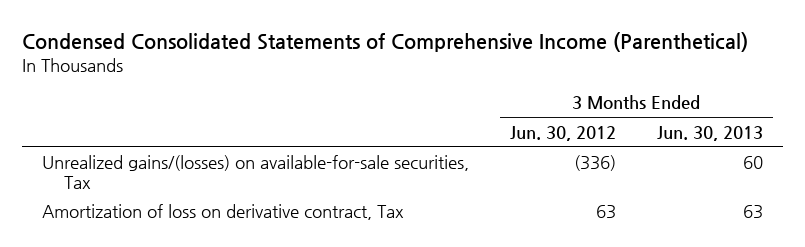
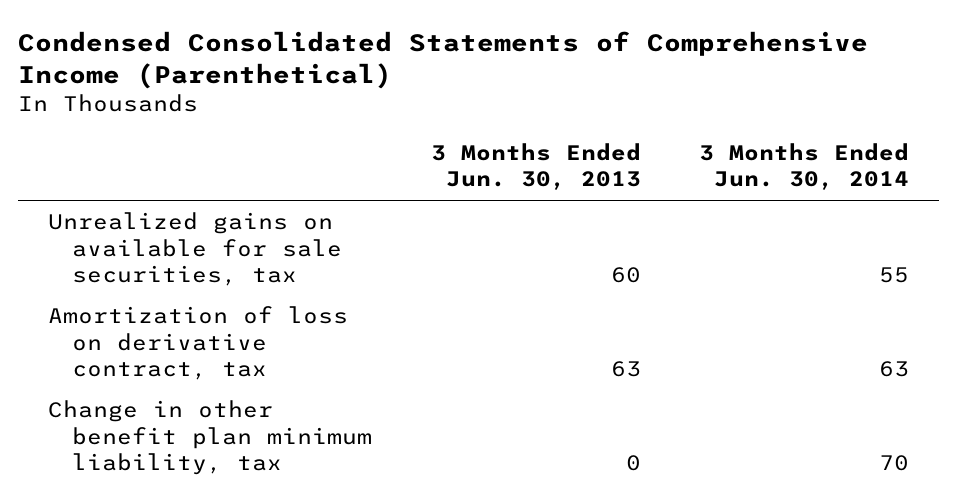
[510,125,617,141] Jun. 30, 2012 -> none
none -> [699,143,910,191] 3 Months Ended Jun. 30, 2014
[42,154,470,189] Unrealized gains/(losses) on available-for-sale securities, Tax -> [47,212,343,286] Unrealized gains on available for sale securities, tax
[42,203,405,220] Amortization of loss on derivative contract, Tax -> [47,306,348,380] Amortization of loss on derivative contract, tax
none -> [47,400,373,475] Change in other benefit plan minimum liability, tax

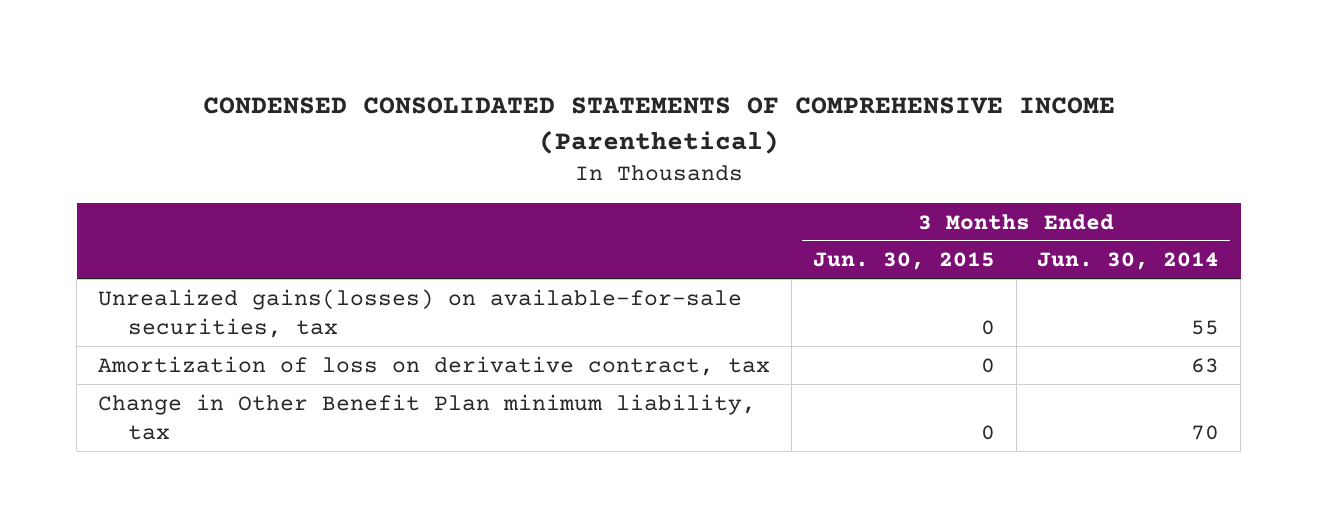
[18,30,869,90] Condensed Consolidated Statements of Comprehensive Income (Parenthetical) -> [202,96,1115,154] CONDENSED CONSOLIDATED STATEMENTS OF COMPREHENSIVE INCOME (Parenthetical)
[430,143,641,191] 3 Months Ended Jun. 30, 2013 -> none
none -> [812,252,995,271] Jun. 30, 2015
[47,212,343,286] Unrealized gains on available for sale securities, tax -> [97,288,742,338] Unrealized gains(losses) on available-for-sale securities, tax
[47,400,373,475] Change in other benefit plan minimum liability, tax -> [97,393,756,440] Change in Other Benefit Plan minimum liability, tax

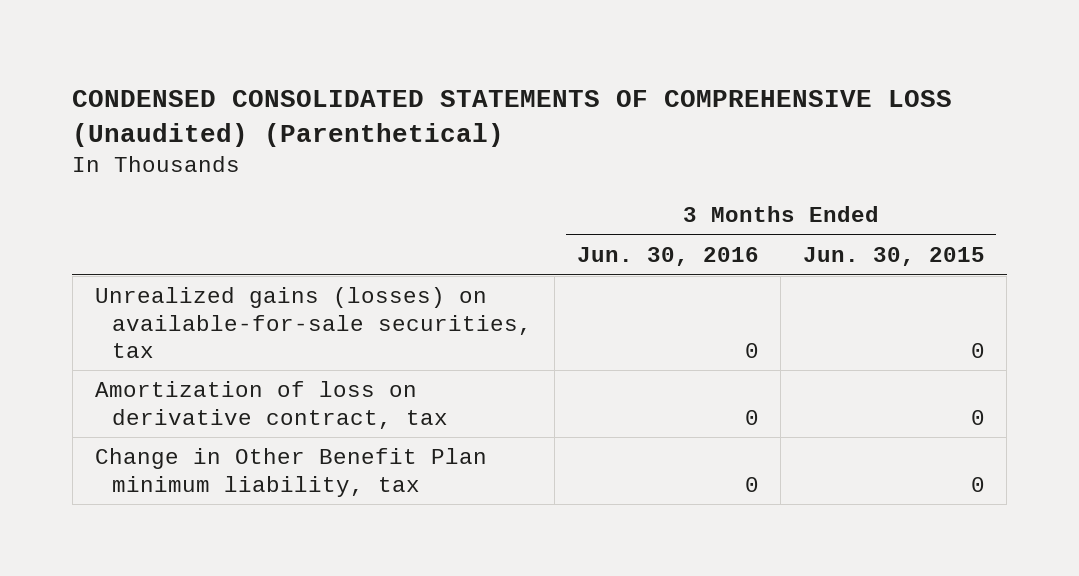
[202,96,1115,154] CONDENSED CONSOLIDATED STATEMENTS OF COMPREHENSIVE INCOME (Parenthetical) -> [72,90,953,148] CONDENSED CONSOLIDATED STATEMENTS OF COMPREHENSIVE LOSS (Unaudited) (Parenthetical)
[1037,252,1220,271] Jun. 30, 2014 -> none
none -> [576,247,759,267] Jun. 30, 2016
[97,288,742,338] Unrealized gains(losses) on available-for-sale securities, tax -> [94,287,533,358] Unrealized gains (losses) on available-for-sale securities, tax

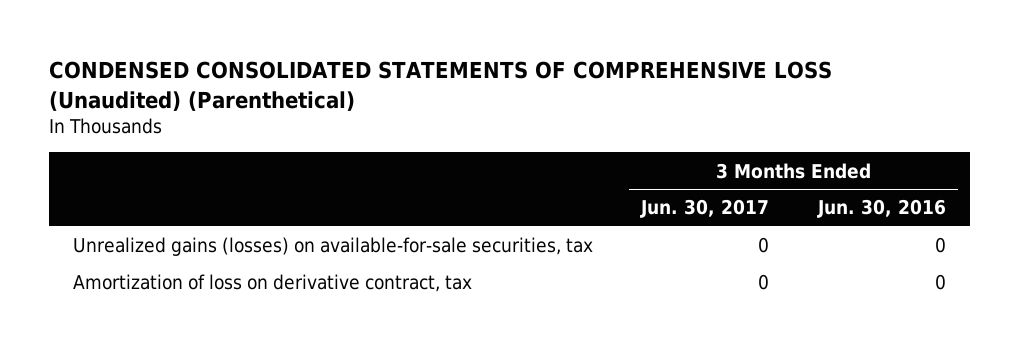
[802,247,985,267] Jun. 30, 2015 -> none
none -> [640,199,770,219] Jun. 30, 2017
[94,448,487,497] Change in Other Benefit Plan minimum liability, tax -> none

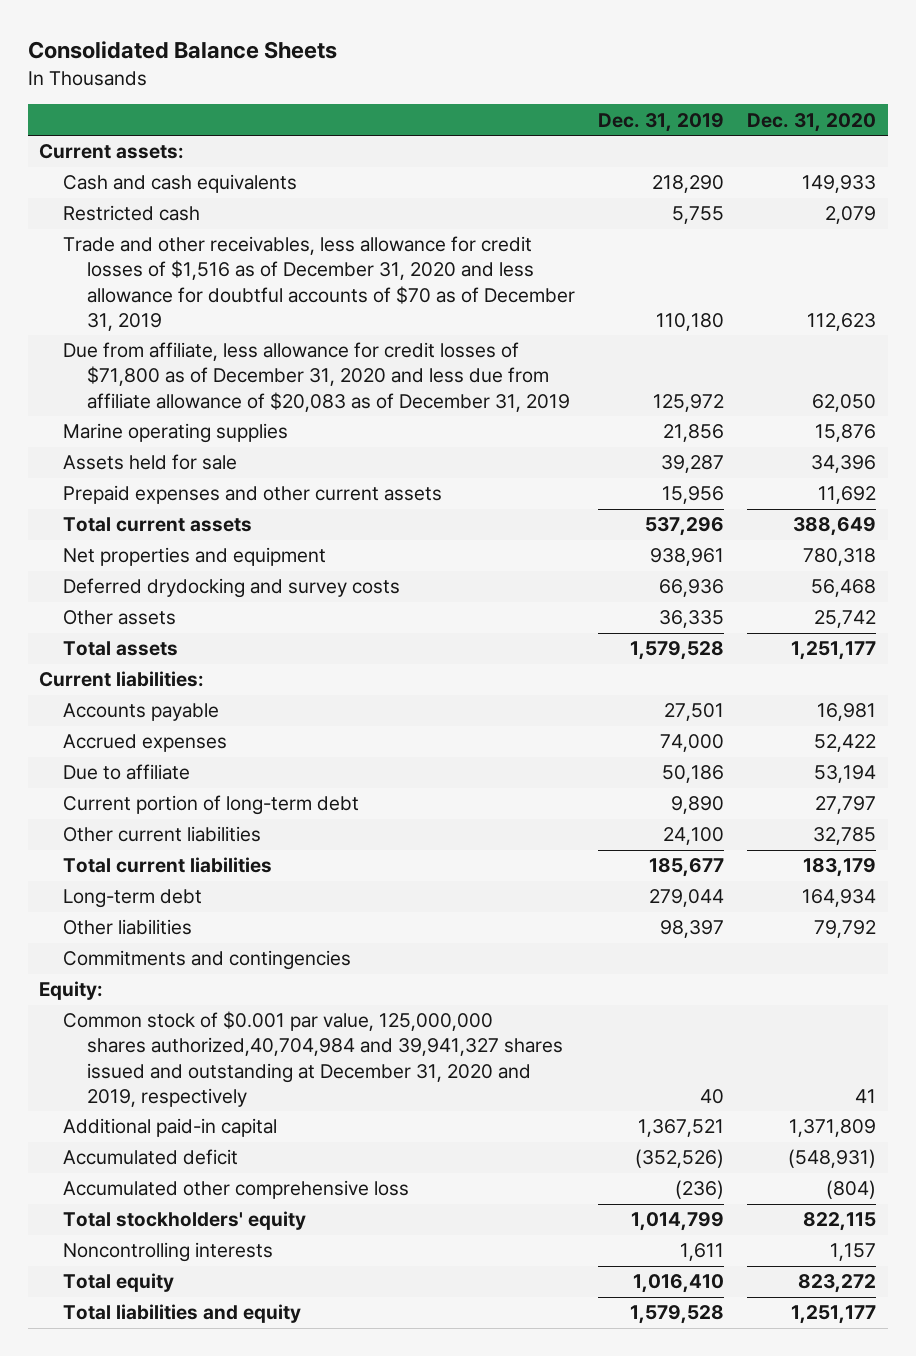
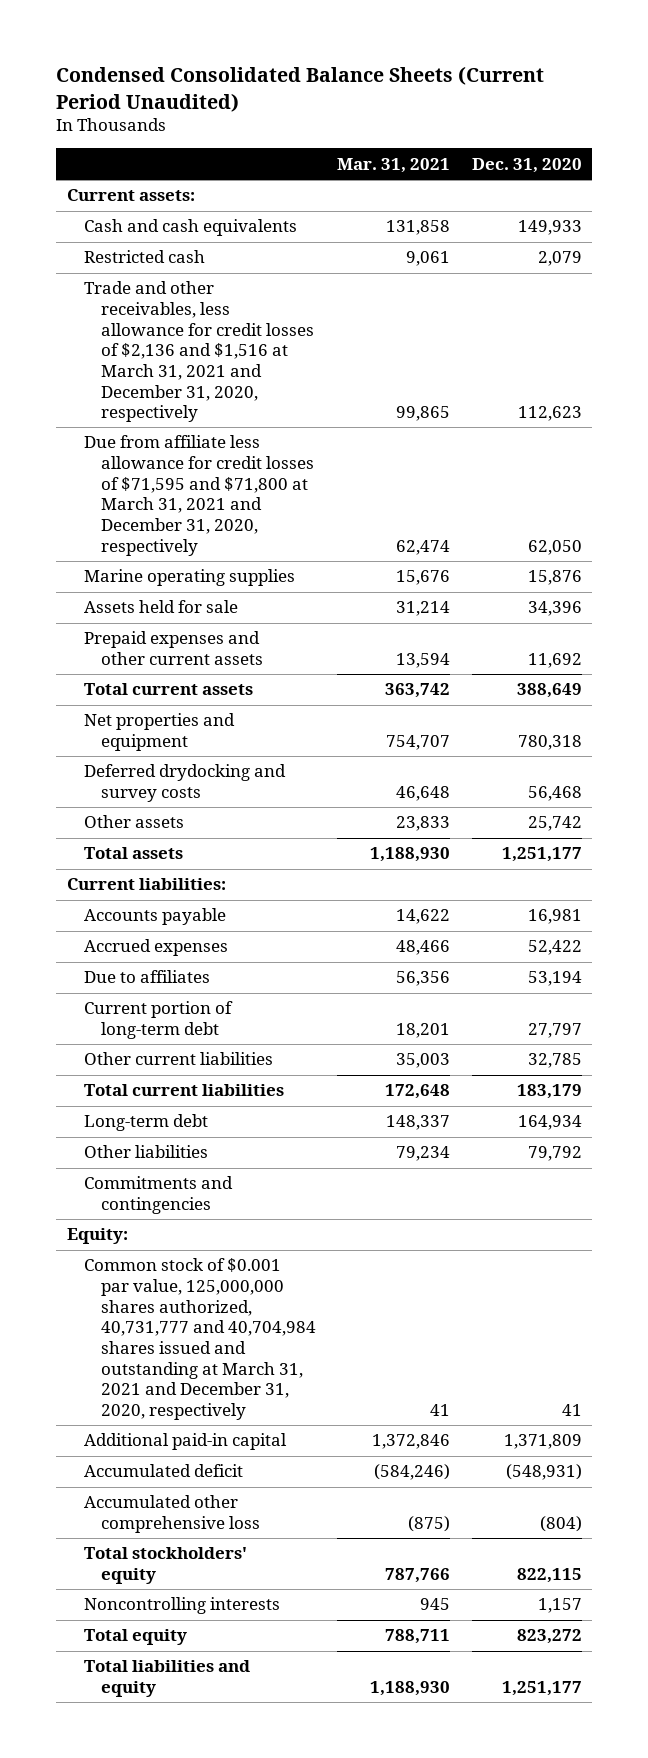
[27,41,337,60] Consolidated Balance Sheets -> [56,66,545,112] Condensed Consolidated Balance Sheets (Current Period Unaudited)
[598,112,725,132] Dec. 31, 2019 -> none
none -> [337,157,451,173] Mar. 31, 2021
[63,236,576,331] Trade and other receivables, less allowance for credit losses of $1,516 as of December 31, 2020 and less allowance for doubtful accounts of $70 as of December 31, 2019 -> [83,281,315,423] Trade and other receivables, less allowance for credit losses of $2,136 and $1,516 at March 31, 2021 and December 31, 2020, respectively
[63,342,571,412] Due from affiliate, less allowance for credit losses of $71,800 as of December 31, 2020 and less due from affiliate allowance of $20,083 as of December 31, 2019 -> [83,435,315,556] Due from affiliate less allowance for credit losses of $71,595 and $71,800 at March 31, 2021 and December 31, 2020, respectively
[63,764,191,781] Due to affiliate -> [83,970,210,984] Due to affiliates
[63,1011,564,1107] Common stock of $0.001 par value, 125,000,000 shares authorized,40,704,984 and 39,941,327 shares issued and outstanding at December 31, 2020 and 2019, respectively -> [83,1258,317,1420] Common stock of $0.001 par value, 125,000,000 shares authorized, 40,731,777 and 40,704,984 shares issued and outstanding at March 31, 2021 and December 31, 2020, respectively

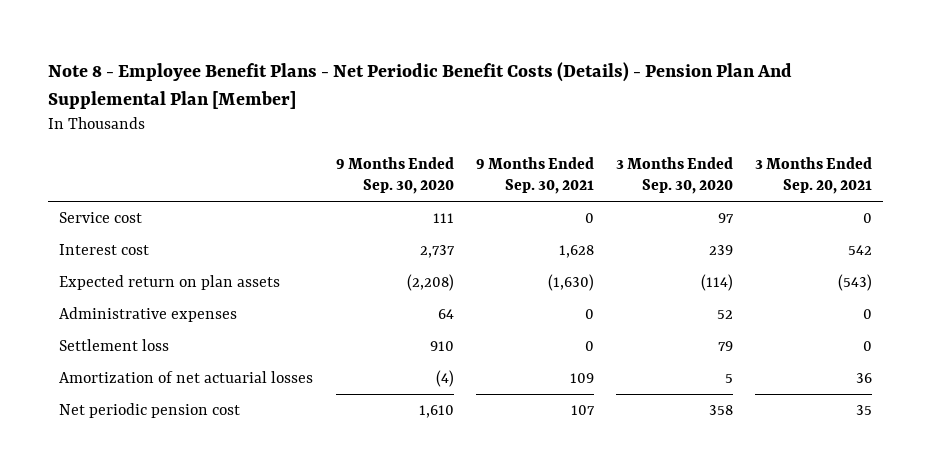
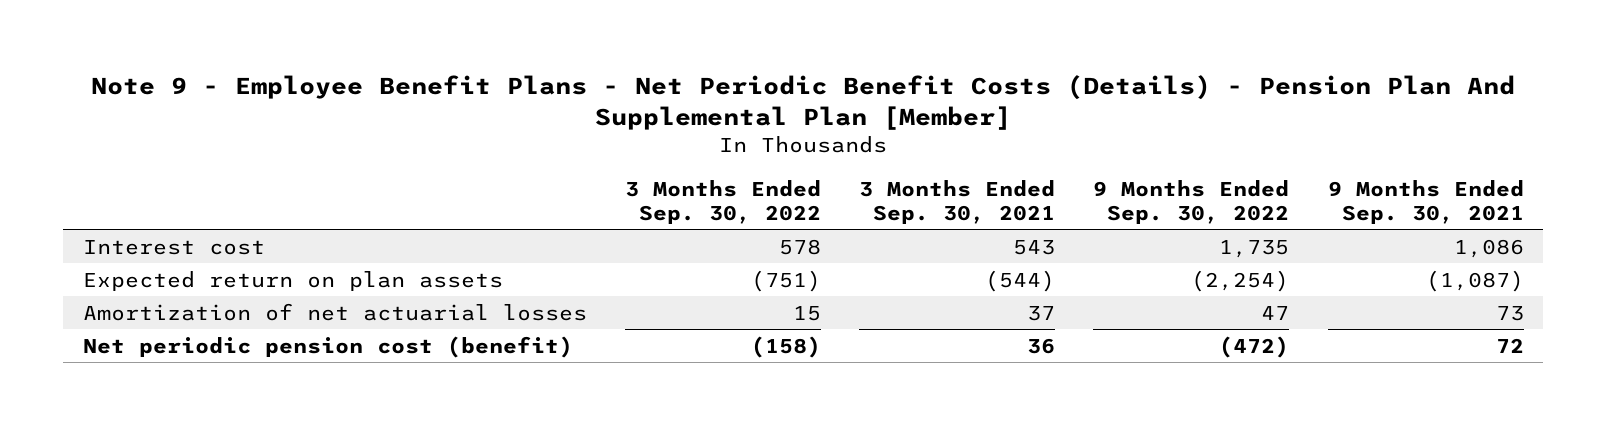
[48,61,793,109] Note 8 - Employee Benefit Plans - Net Periodic Benefit Costs (Details) - Pension Plan And Supplemental Plan [Member] -> [91,75,1516,131] Note 9 - Employee Benefit Plans - Net Periodic Benefit Costs (Details) - Pension Plan And Supplemental Plan [Member]
[335,157,454,195] 9 Months Ended Sep. 30, 2020 -> none
[615,157,733,195] 3 Months Ended Sep. 30, 2020 -> none
[754,157,872,195] 3 Months Ended Sep. 20, 2021 -> none
none -> [624,179,821,224] 3 Months Ended Sep. 30, 2022
none -> [859,179,1056,224] 3 Months Ended Sep. 30, 2021
none -> [1093,179,1290,224] 9 Months Ended Sep. 30, 2022
[59,212,143,224] Service cost -> none
[59,307,238,323] Administrative expenses -> none
[59,339,170,352] Settlement loss -> none
[558,245,594,259] 1,628 -> [1453,238,1524,258] 1,086
[547,274,594,292] (1,630) -> [1425,269,1524,292] (1,087)
[569,373,594,384] 109 -> [1495,305,1524,321] 73
[59,403,241,419] Net periodic pension cost -> [82,335,573,358] Net periodic pension cost (benefit)
[570,405,595,416] 107 -> [1495,337,1524,353] 72

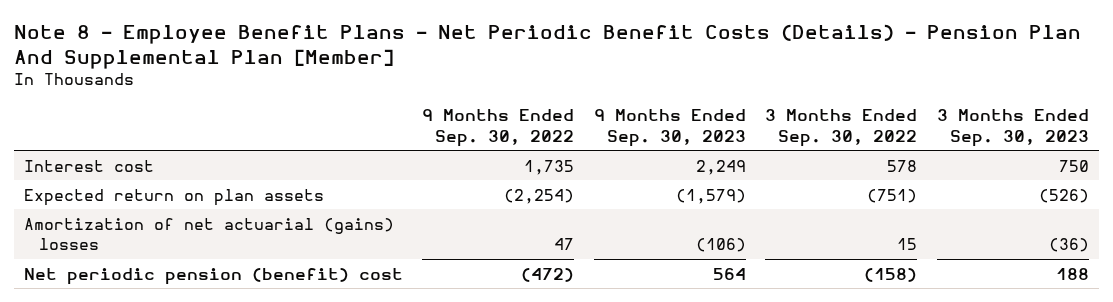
[91,75,1516,131] Note 9 - Employee Benefit Plans - Net Periodic Benefit Costs (Details) - Pension Plan And Supplemental Plan [Member] -> [14,23,1082,69] Note 8 - Employee Benefit Plans - Net Periodic Benefit Costs (Details) - Pension Plan And Supplemental Plan [Member]
[859,179,1056,224] 3 Months Ended Sep. 30, 2021 -> none
[1327,179,1524,224] 9 Months Ended Sep. 30, 2021 -> none
none -> [593,109,746,148] 9 Months Ended Sep. 30, 2023
none -> [936,109,1089,148] 3 Months Ended Sep. 30, 2023
[82,302,587,321] Amortization of net actuarial losses -> [23,217,394,251] Amortization of net actuarial (gains) losses
[82,335,573,358] Net periodic pension cost (benefit) -> [23,267,403,285] Net periodic pension (benefit) cost

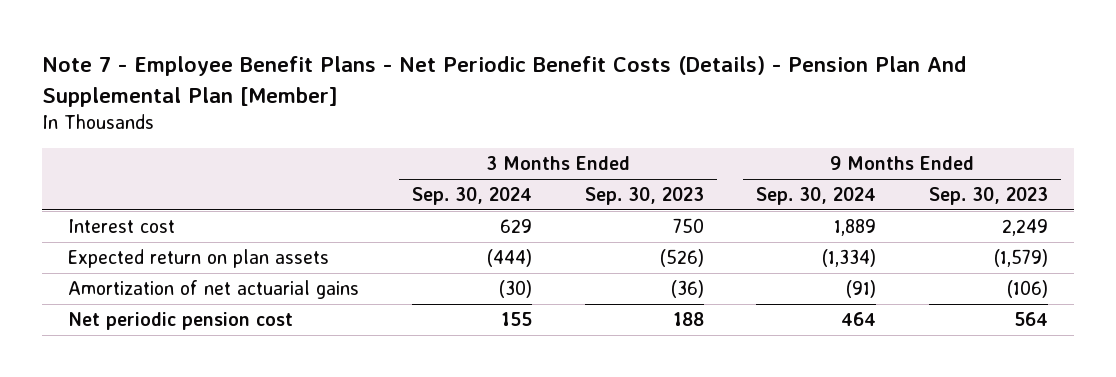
[14,23,1082,69] Note 8 - Employee Benefit Plans - Net Periodic Benefit Costs (Details) - Pension Plan And Supplemental Plan [Member] -> [42,56,967,107] Note 7 - Employee Benefit Plans - Net Periodic Benefit Costs (Details) - Pension Plan And Supplemental Plan [Member]
[422,109,575,148] 9 Months Ended Sep. 30, 2022 -> none
[765,109,918,148] 3 Months Ended Sep. 30, 2022 -> none
none -> [412,187,533,206] Sep. 30, 2024
none -> [756,187,877,206] Sep. 30, 2024
[23,217,394,251] Amortization of net actuarial (gains) losses -> [68,279,360,299] Amortization of net actuarial gains
[23,267,403,285] Net periodic pension (benefit) cost -> [68,311,294,330] Net periodic pension cost

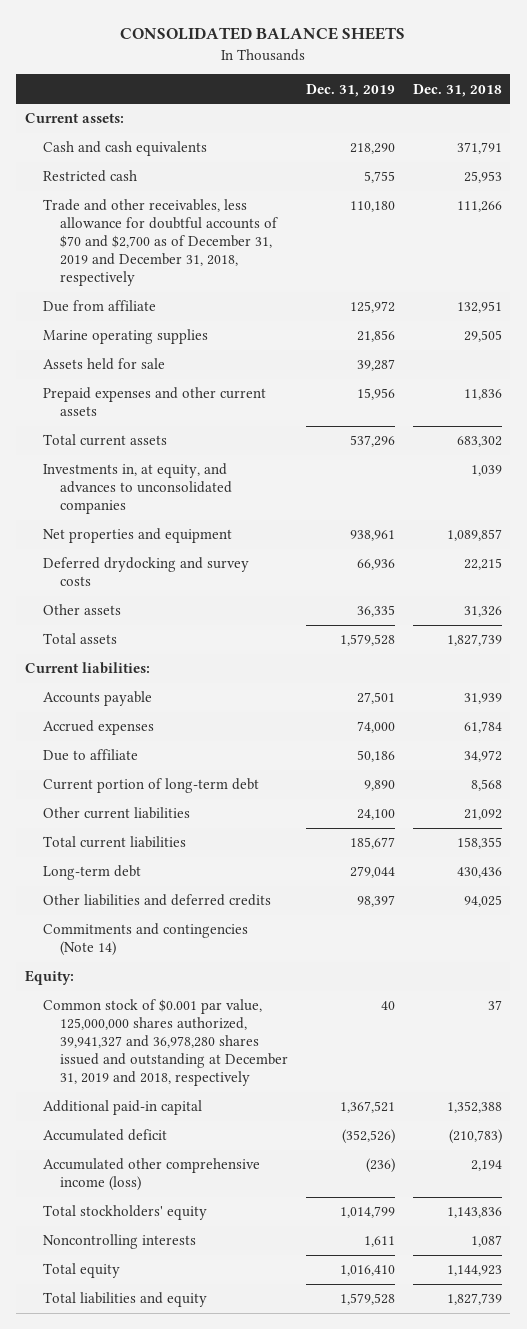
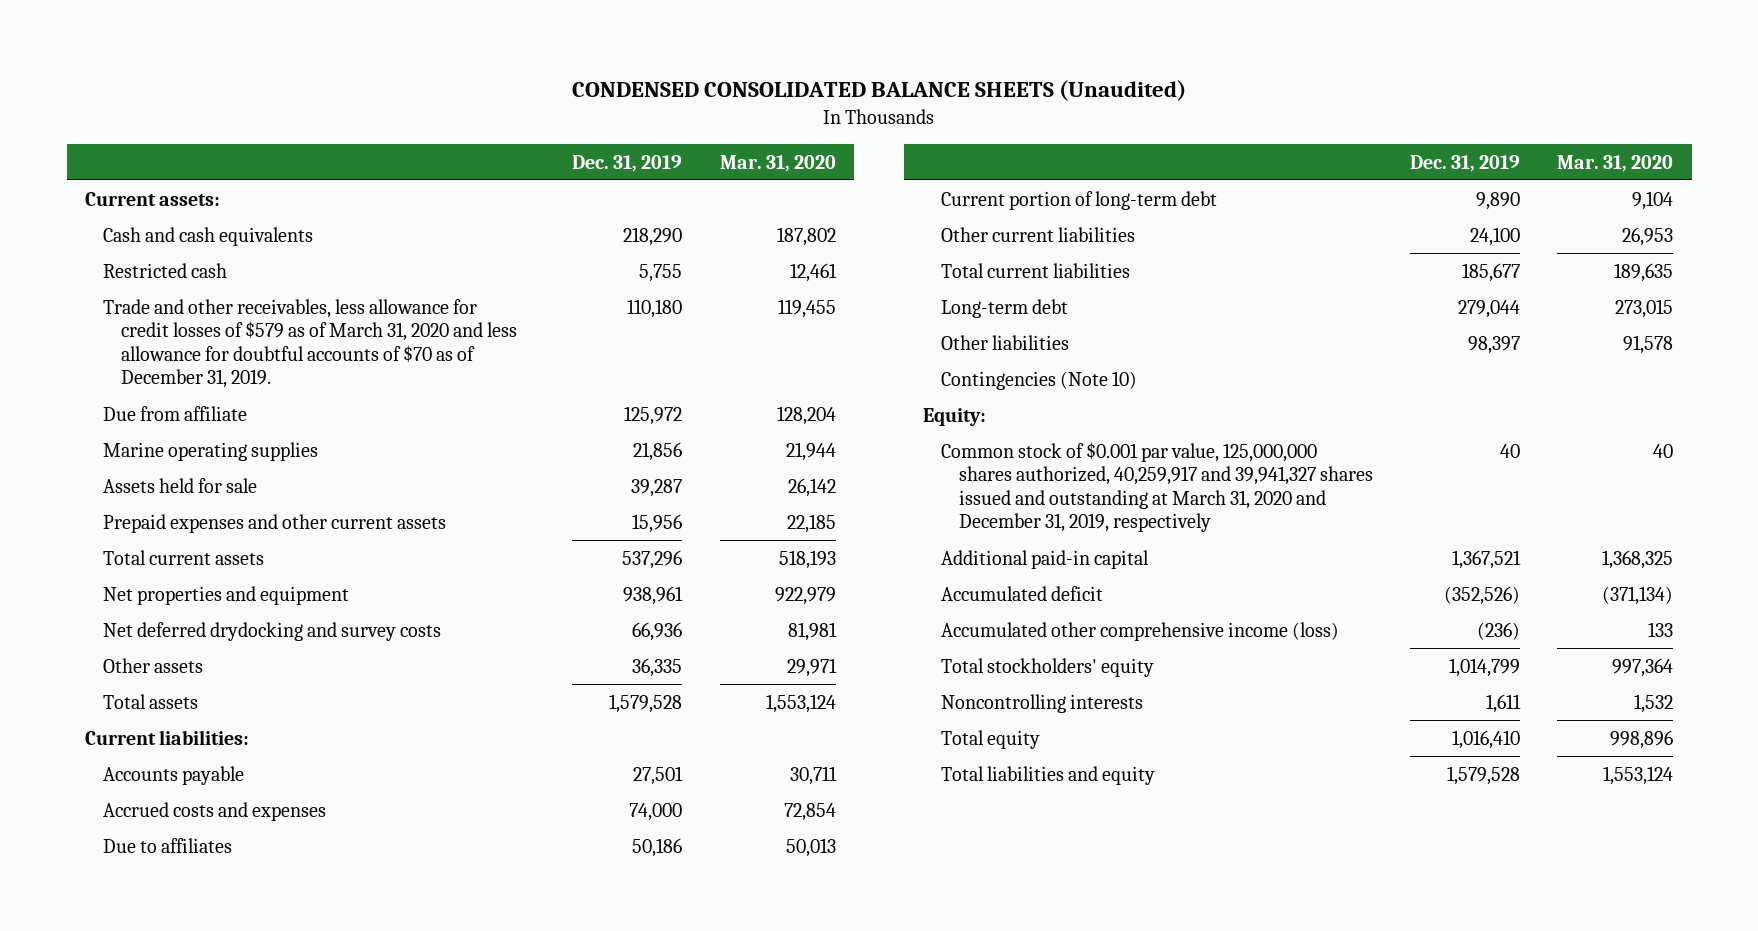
[120,27,406,41] CONSOLIDATED BALANCE SHEETS -> [572,80,1187,102] CONDENSED CONSOLIDATED BALANCE SHEETS (Unaudited)
[412,83,502,97] Dec. 31, 2018 -> none
none -> [719,154,836,172] Mar. 31, 2020
[42,199,279,287] Trade and other receivables, less allowance for doubtful accounts of $70 and $2,700 as of December 31, 2019 and December 31, 2018, respectively -> [103,298,518,389] Trade and other receivables, less allowance for credit losses of $579 as of March 31, 2020 and less allowance for doubtful accounts of $70 as of December 31, 2019.
[42,463,233,515] Investments in, at equity, and advances to unconsolidated companies -> none
[42,557,249,587] Deferred drydocking and survey costs -> [103,621,442,641] Net deferred drydocking and survey costs
[42,720,154,736] Accrued expenses -> [103,801,327,821] Accrued costs and expenses
[42,749,138,762] Due to affiliate -> [103,837,233,853] Due to affiliates
[42,894,271,907] Other liabilities and deferred credits -> [940,334,1069,350] Other liabilities
[42,923,248,957] Commitments and contingencies (Note 14) -> [940,370,1137,390] Contingencies (Note 10)
[42,999,289,1087] Common stock of $0.001 par value, 125,000,000 shares authorized, 39,941,327 and 36,978,280 shares issued and outstanding at December 31, 2019 and 2018, respectively -> [940,441,1373,533] Common stock of $0.001 par value, 125,000,000 shares authorized, 40,259,917 and 39,941,327 shares issued and outstanding at March 31, 2020 and December 31, 2019, respectively

